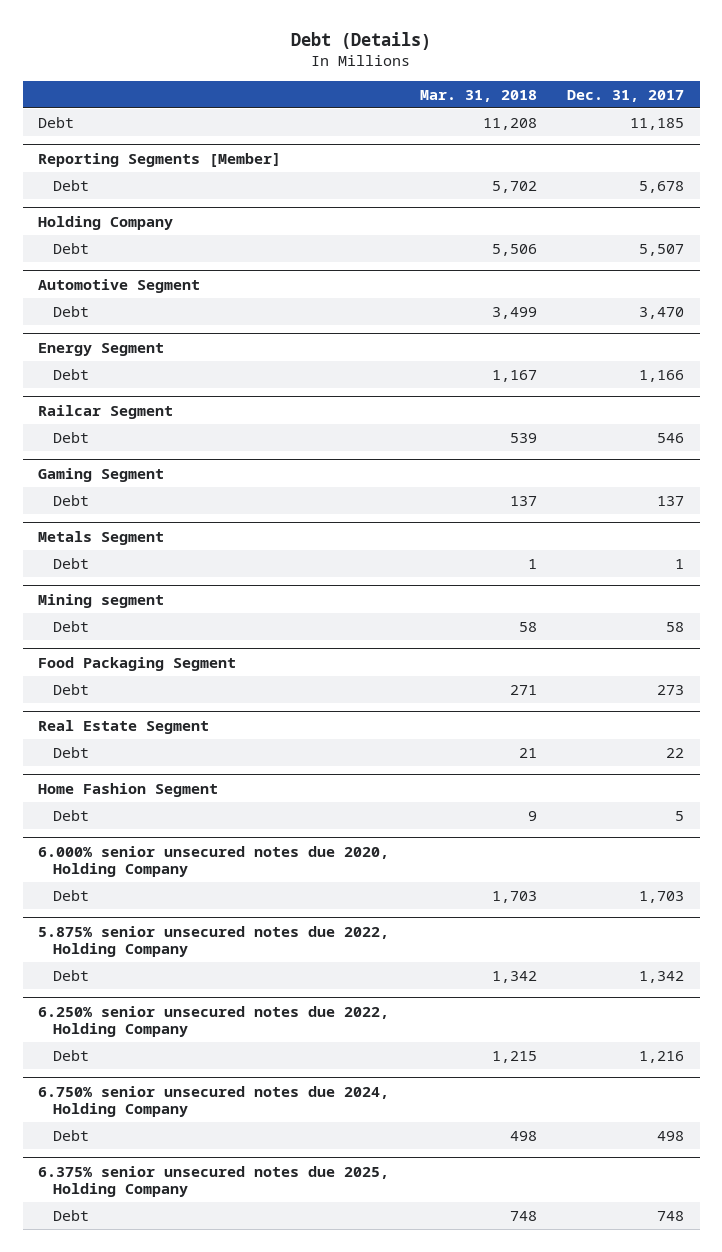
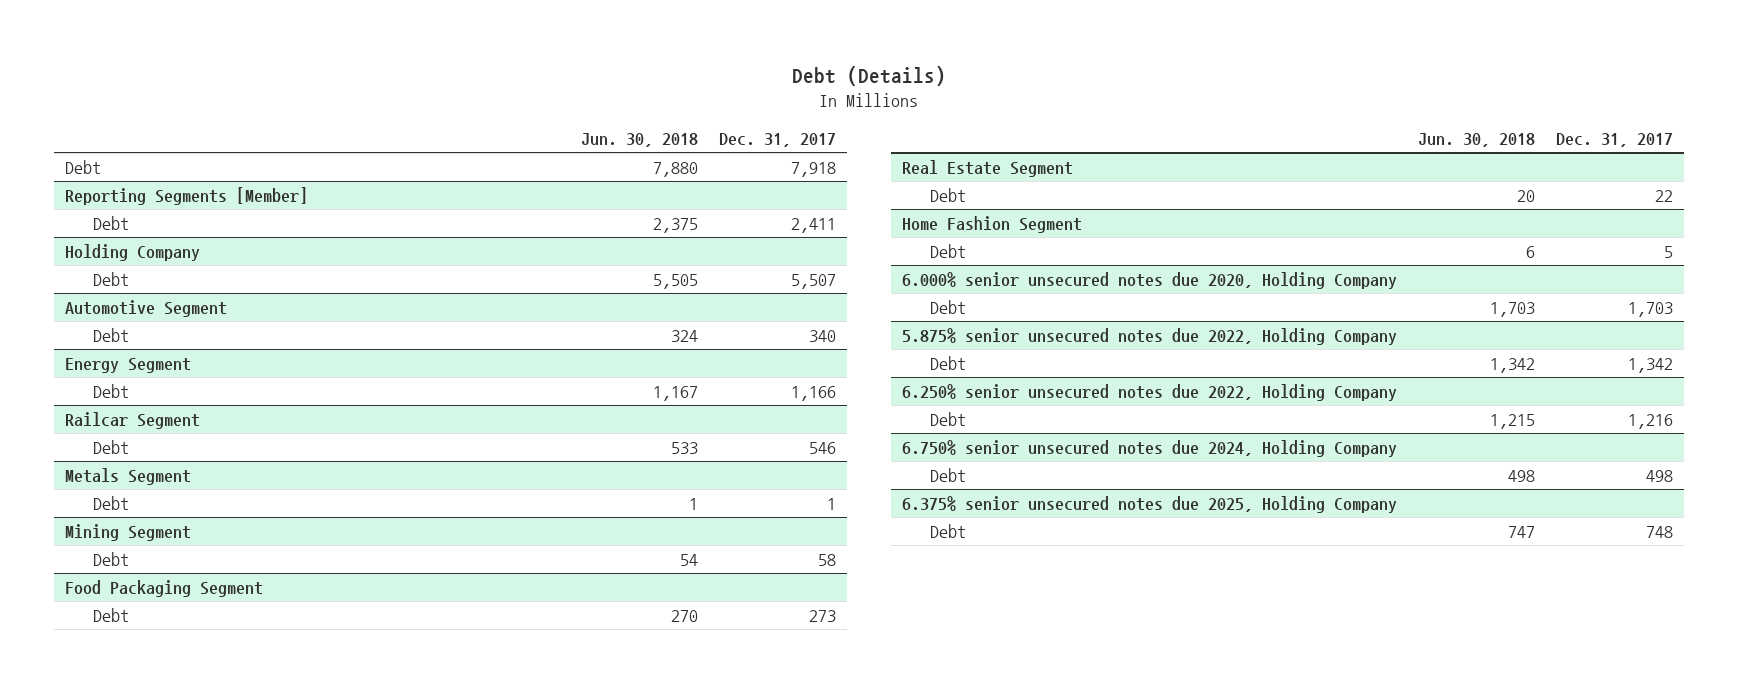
[419,89,537,102] Mar. 31, 2018 -> none
none -> [581,132,699,147] Jun. 30, 2018
[630,117,685,130] 11,185 -> [791,161,837,177] 7,918
[639,180,685,193] 5,678 -> [791,217,837,233] 2,411
[639,306,685,319] 3,470 -> [809,329,837,342] 340
[37,467,164,482] Gaming Segment -> none
[52,494,89,506] Debt -> none
[37,593,164,608] Mining segment -> [64,523,191,541] Mining Segment

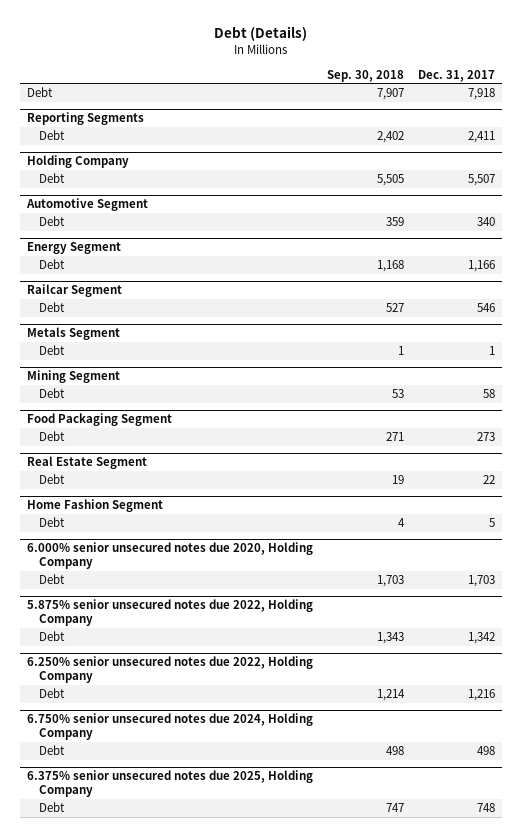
[581,132,699,147] Jun. 30, 2018 -> none
none -> [327,69,405,82] Sep. 30, 2018
[64,186,308,205] Reporting Segments [Member] -> [27,112,145,126] Reporting Segments

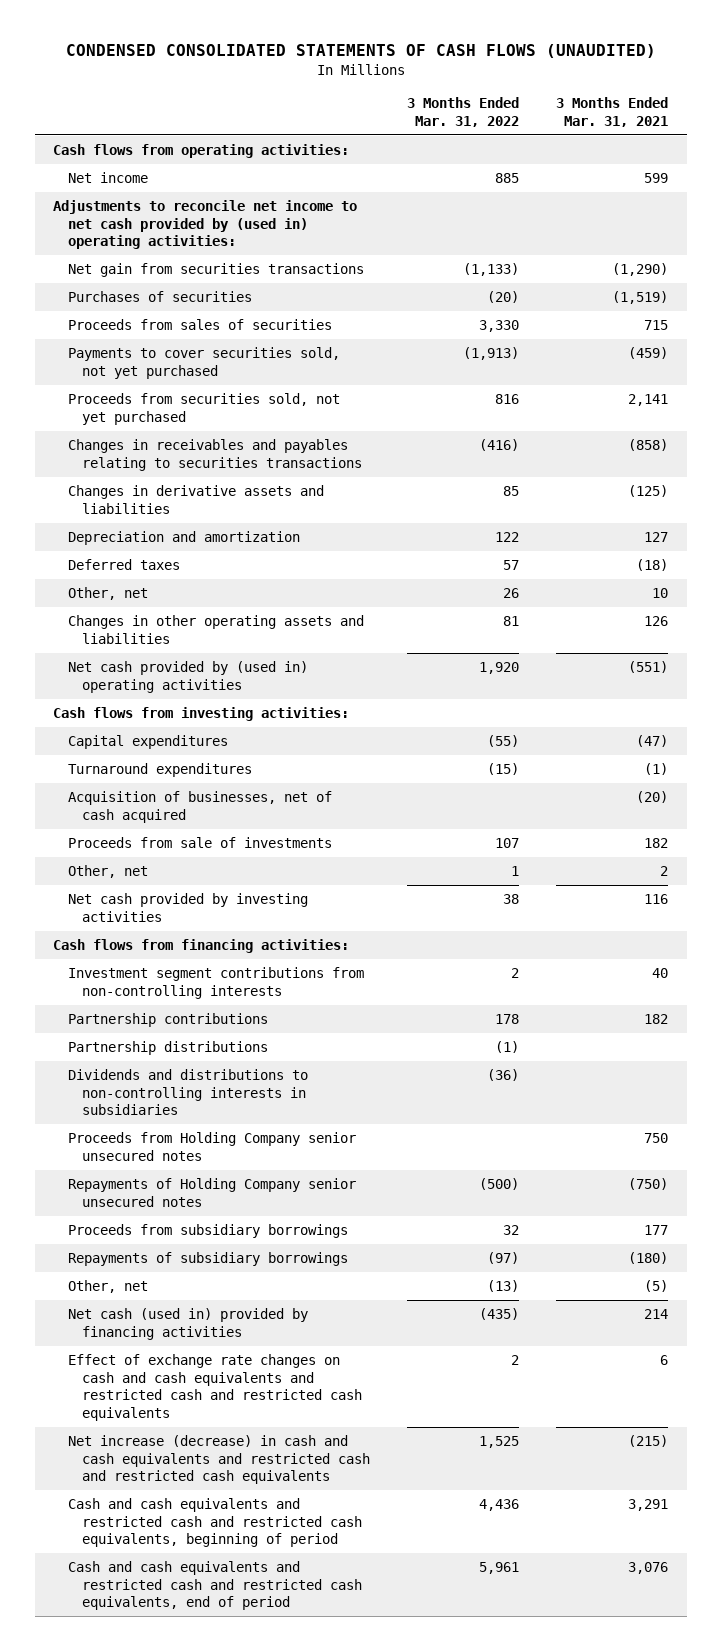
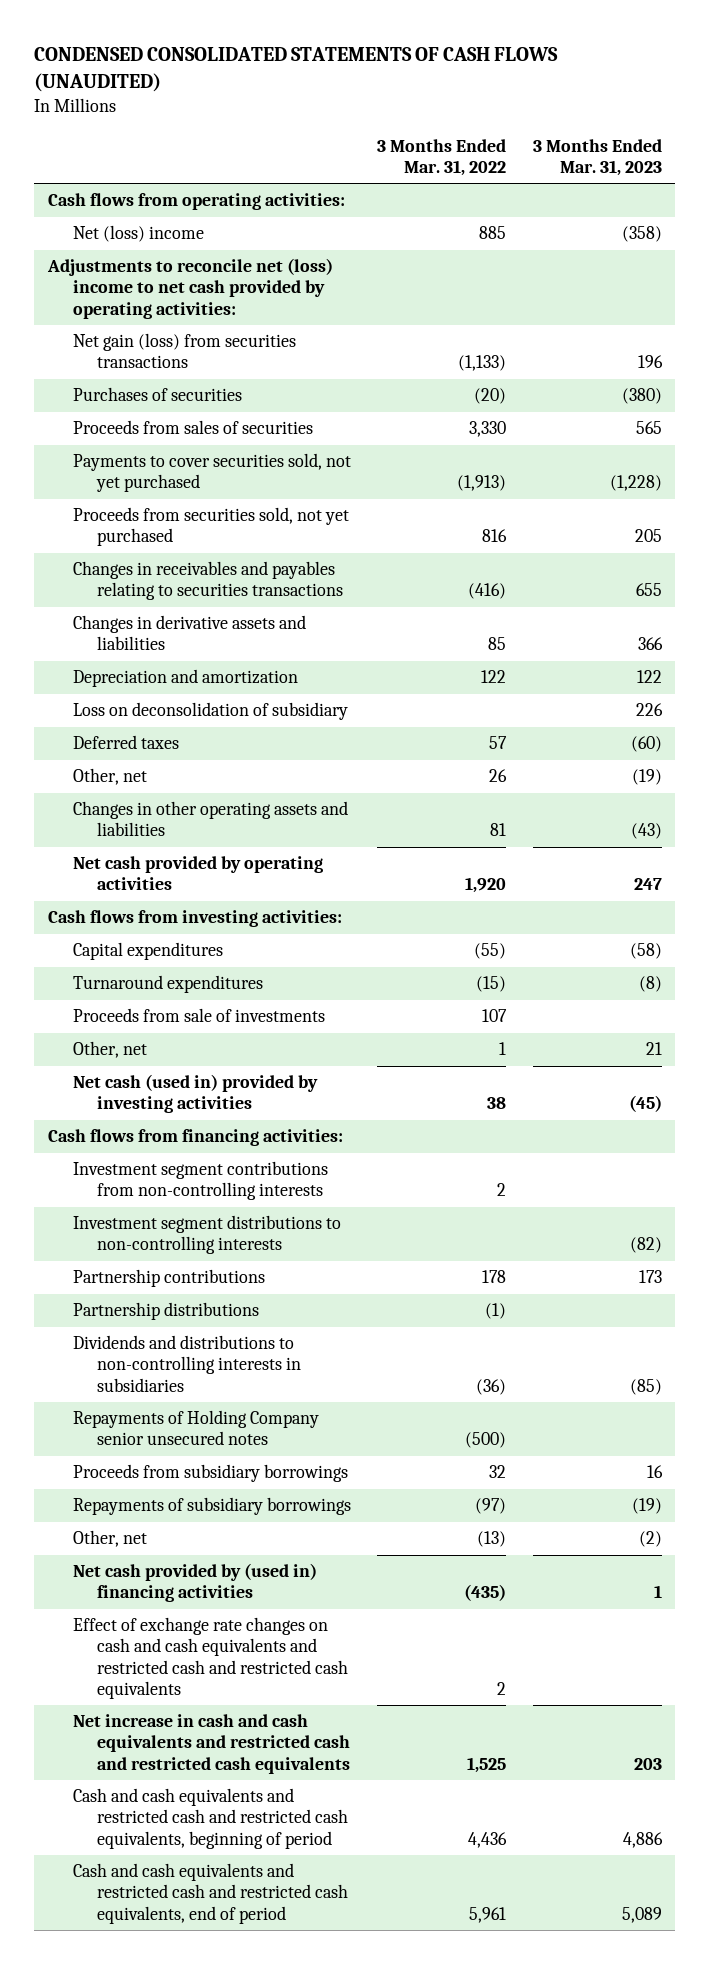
[556,97,669,127] 3 Months Ended Mar. 31, 2021 -> none
none -> [532,138,662,176] 3 Months Ended Mar. 31, 2023
[67,172,148,184] Net income -> [72,225,204,243] Net (loss) income
[53,200,358,250] Adjustments to reconcile net income to net cash provided by (used in) operating activities: -> [46,258,333,319] Adjustments to reconcile net (loss) income to net cash provided by operating activities:
[67,263,364,278] Net gain from securities transactions -> [72,333,296,369] Net gain (loss) from securities transactions
none -> [72,702,348,721] Loss on deconsolidation of subsidiary
[67,661,308,693] Net cash provided by (used in) operating activities -> [72,856,323,891] Net cash provided by operating activities
[67,791,332,823] Acquisition of businesses, net of cash acquired -> none
[67,893,308,922] Net cash provided by investing activities -> [72,1074,318,1114] Net cash (used in) provided by investing activities
none -> [72,1215,341,1255] Investment segment distributions to non-controlling interests
[67,1132,356,1161] Proceeds from Holding Company senior unsecured notes -> none
[67,1308,308,1340] Net cash (used in) provided by financing activities -> [72,1563,317,1603] Net cash provided by (used in) financing activities
[67,1435,370,1485] Net increase (decrease) in cash and cash equivalents and restricted cash and restricted cash equivalents -> [72,1714,351,1774] Net increase in cash and cash equivalents and restricted cash and restricted cash equivalents

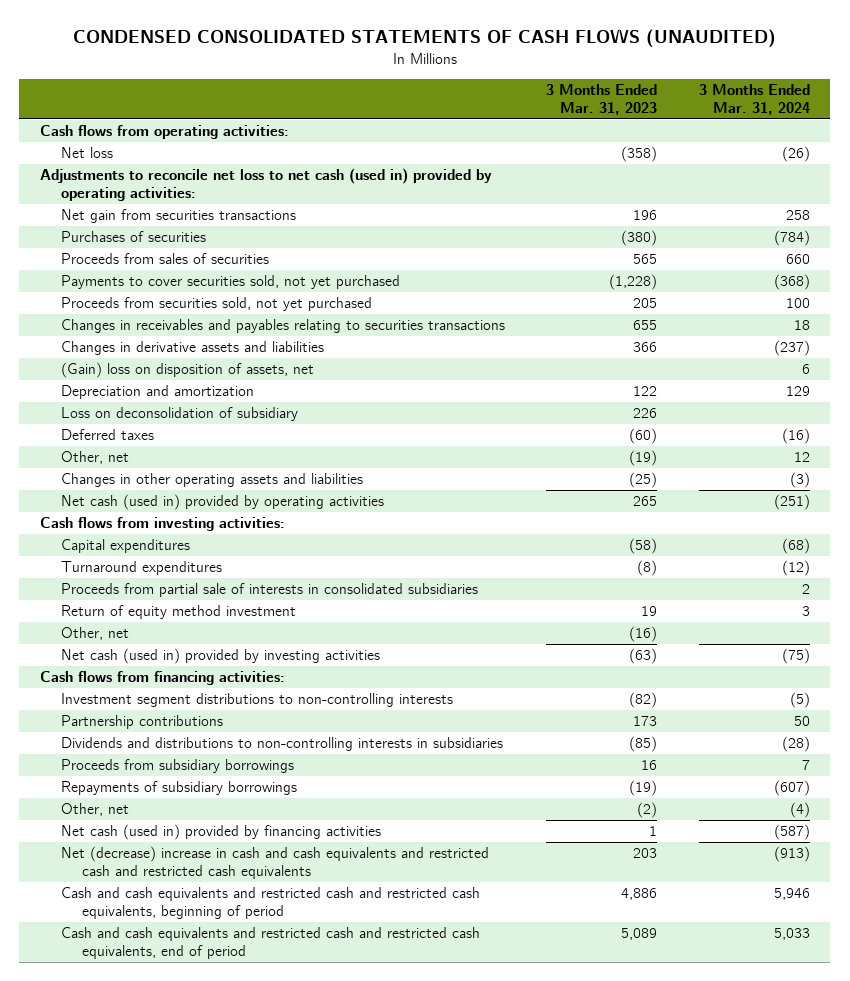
[377,138,507,176] 3 Months Ended Mar. 31, 2022 -> none
none -> [698,84,810,115] 3 Months Ended Mar. 31, 2024
[72,225,204,243] Net (loss) income -> [60,147,113,159] Net loss
[46,258,333,319] Adjustments to reconcile net (loss) income to net cash provided by operating activities: -> [40,168,493,201] Adjustments to reconcile net loss to net cash (used in) provided by operating activities:
[72,333,296,369] Net gain (loss) from securities transactions -> [60,209,296,224] Net gain from securities transactions
none -> [60,362,314,379] (Gain) loss on disposition of assets, net
[630,823,662,840] (43) -> [629,472,658,489] (25)
[72,856,323,891] Net cash provided by operating activities -> [60,494,384,511] Net cash (used in) provided by operating activities
[633,878,662,891] 247 -> [633,496,658,507] 265
[72,1008,325,1023] Proceeds from sale of investments -> none
none -> [60,583,478,598] Proceeds from partial sale of interests in consolidated subsidiaries
none -> [60,605,296,620] Return of equity method investment
[645,1042,662,1056] 21 -> [629,626,658,643] (16)
[628,1095,662,1113] (45) -> [629,648,658,665] (63)
[72,1161,328,1201] Investment segment contributions from non-controlling interests -> none
[72,1302,259,1321] Partnership distributions -> none
[72,1410,319,1446] Repayments of Holding Company senior unsecured notes -> none
[72,1617,349,1699] Effect of exchange rate changes on cash and cash equivalents and restricted cash and restricted cash equivalents -> none
[72,1563,317,1603] Net cash provided by (used in) financing activities -> [60,824,381,841] Net cash (used in) provided by financing activities
[72,1714,351,1774] Net increase in cash and cash equivalents and restricted cash and restricted cash equivalents -> [60,846,489,879] Net (decrease) increase in cash and cash equivalents and restricted cash and restricted cash equivalents

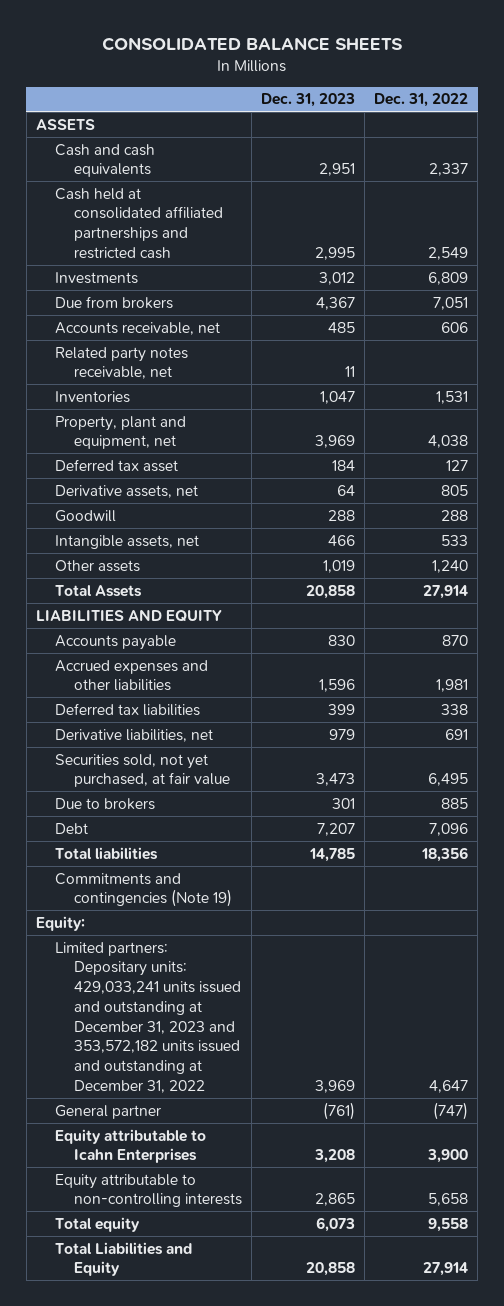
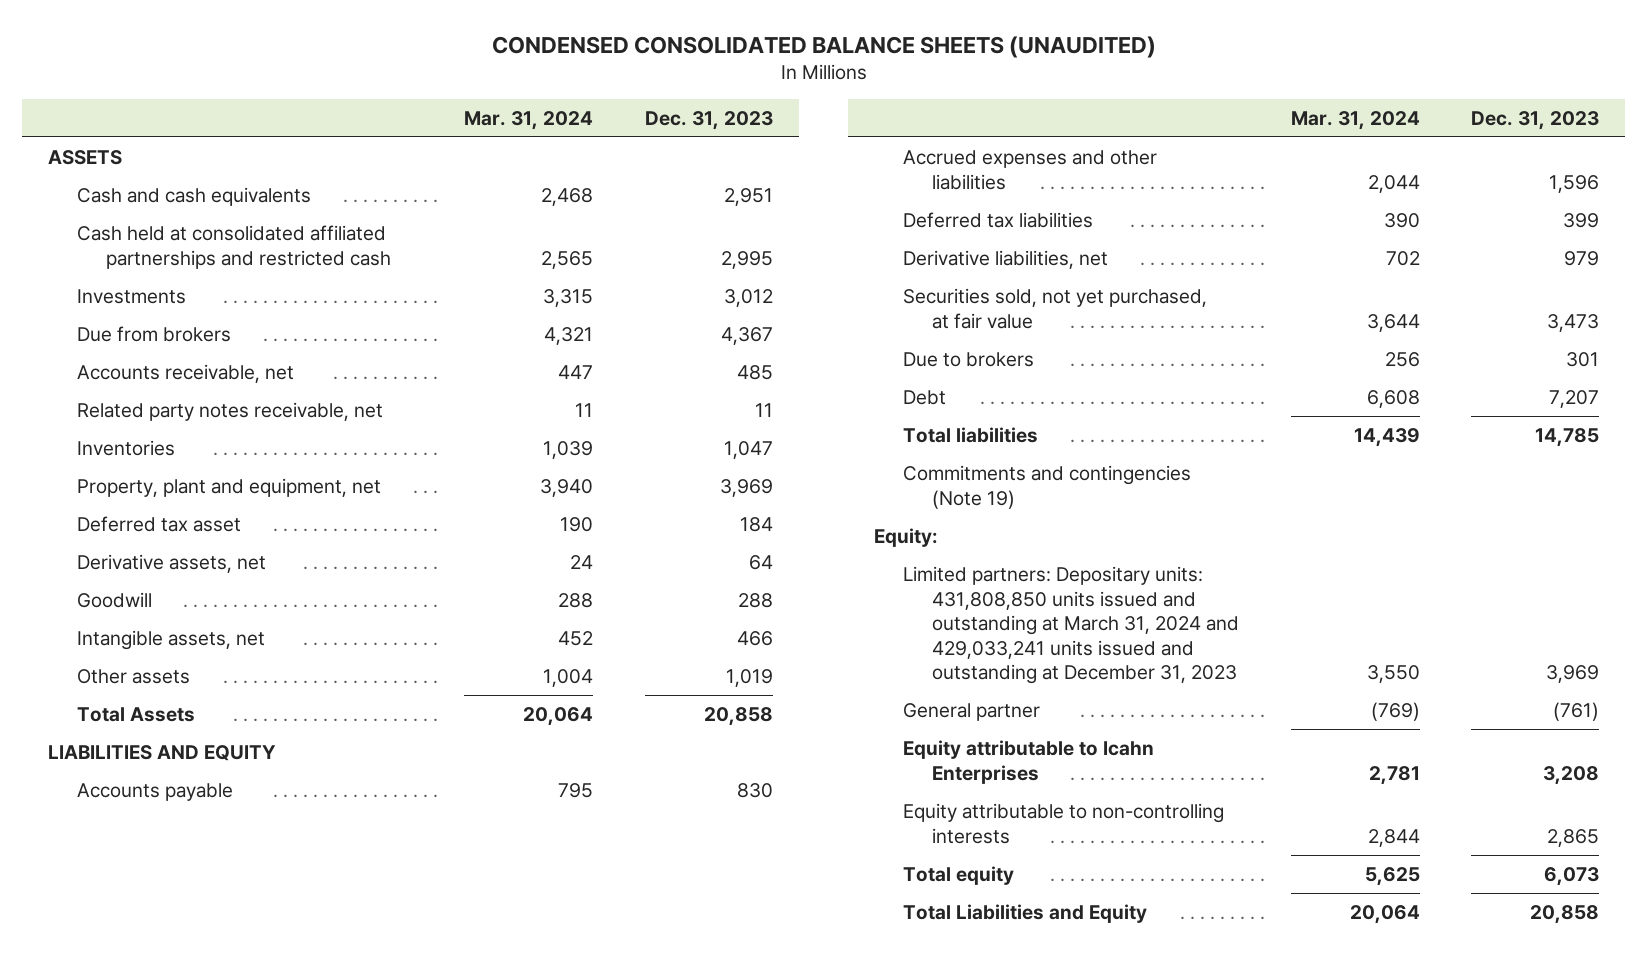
[101,37,403,52] CONSOLIDATED BALANCE SHEETS -> [491,35,1156,58] CONDENSED CONSOLIDATED BALANCE SHEETS (UNAUDITED)
[374,93,469,108] Dec. 31, 2022 -> none
none -> [464,110,594,130] Mar. 31, 2024
[54,941,241,1093] Limited partners: Depositary units: 429,033,241 units issued and outstanding at December 31, 2023 and 353,572,182 units issued and outstanding at December 31, 2022 -> [902,565,1239,685] Limited partners: Depositary units: 431,808,850 units issued and outstanding at March 31, 2024 and 429,033,241 units issued and outstanding at December 31, 2023

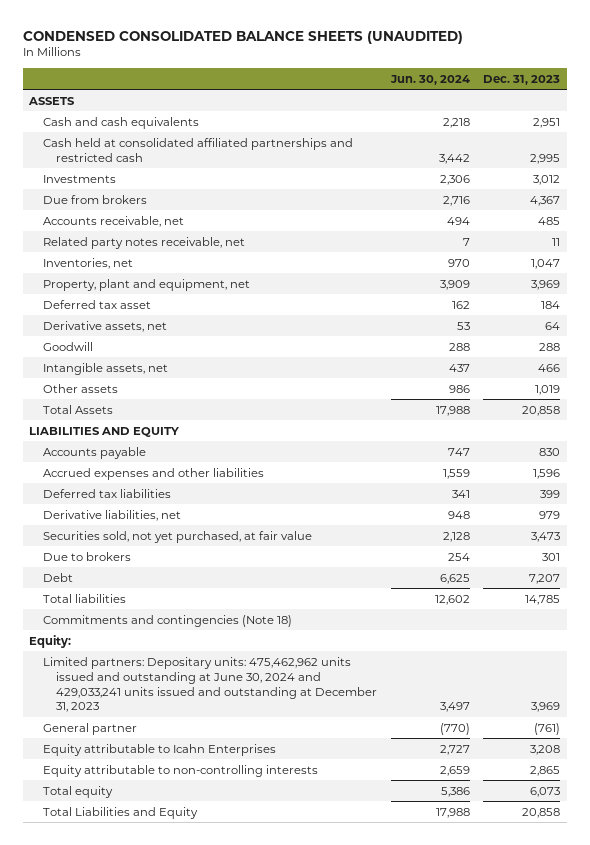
[464,110,594,130] Mar. 31, 2024 -> none
none -> [389,74,470,85] Jun. 30, 2024
[76,439,175,456] Inventories -> [42,257,133,269] Inventories, net
[902,464,1191,509] Commitments and contingencies (Note 19) -> [42,614,292,627] Commitments and contingencies (Note 18)
[902,565,1239,685] Limited partners: Depositary units: 431,808,850 units issued and outstanding at March 31, 2024 and 429,033,241 units issued and outstanding at December 31, 2023 -> [42,656,377,713] Limited partners: Depositary units: 475,462,962 units issued and outstanding at June 30, 2024 and 429,033,241 units issued and outstanding at December 31, 2023

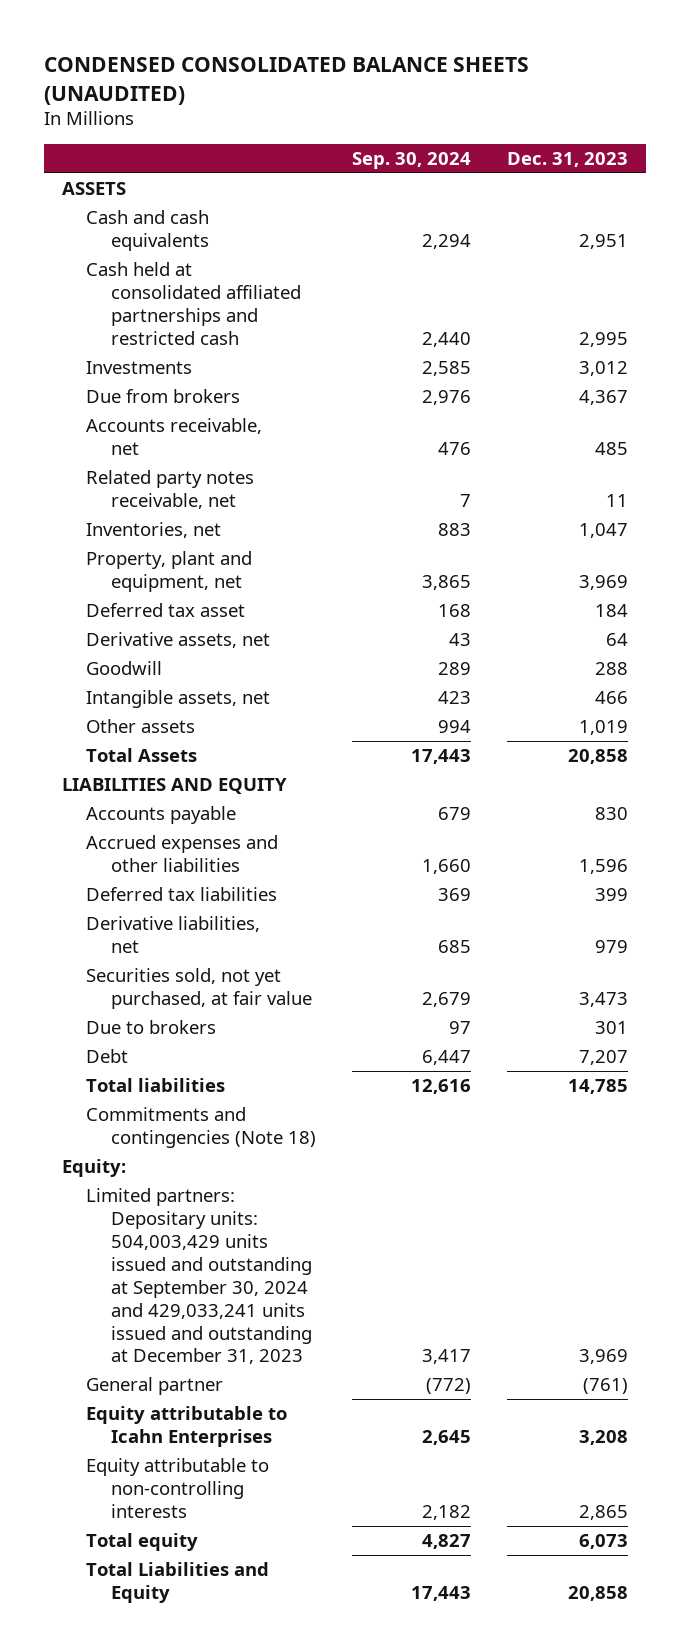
[389,74,470,85] Jun. 30, 2024 -> none
none -> [352,151,472,169] Sep. 30, 2024
[42,656,377,713] Limited partners: Depositary units: 475,462,962 units issued and outstanding at June 30, 2024 and 429,033,241 units issued and outstanding at December 31, 2023 -> [86,1188,312,1365] Limited partners: Depositary units: 504,003,429 units issued and outstanding at September 30, 2024 and 429,033,241 units issued and outstanding at December 31, 2023

